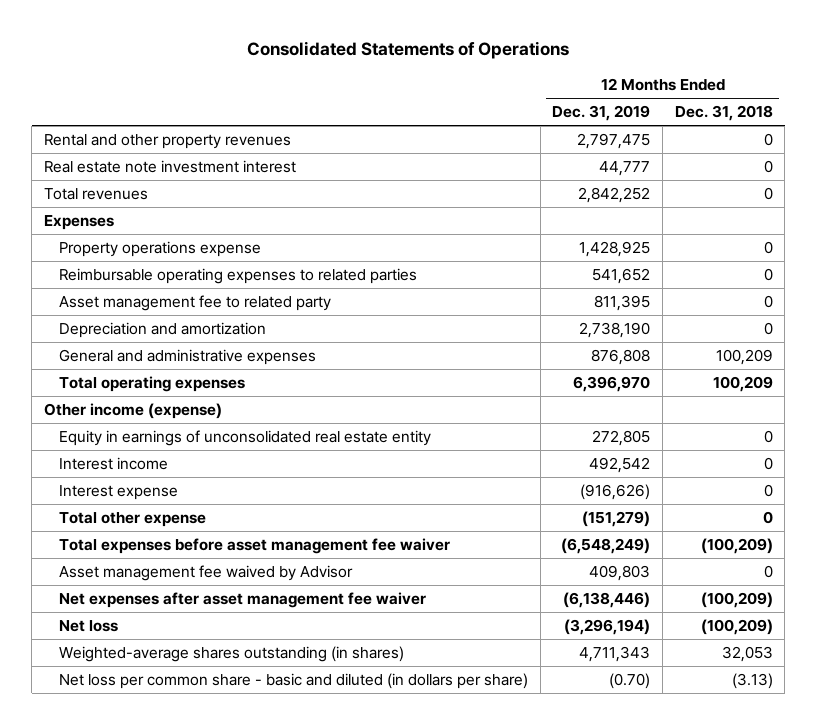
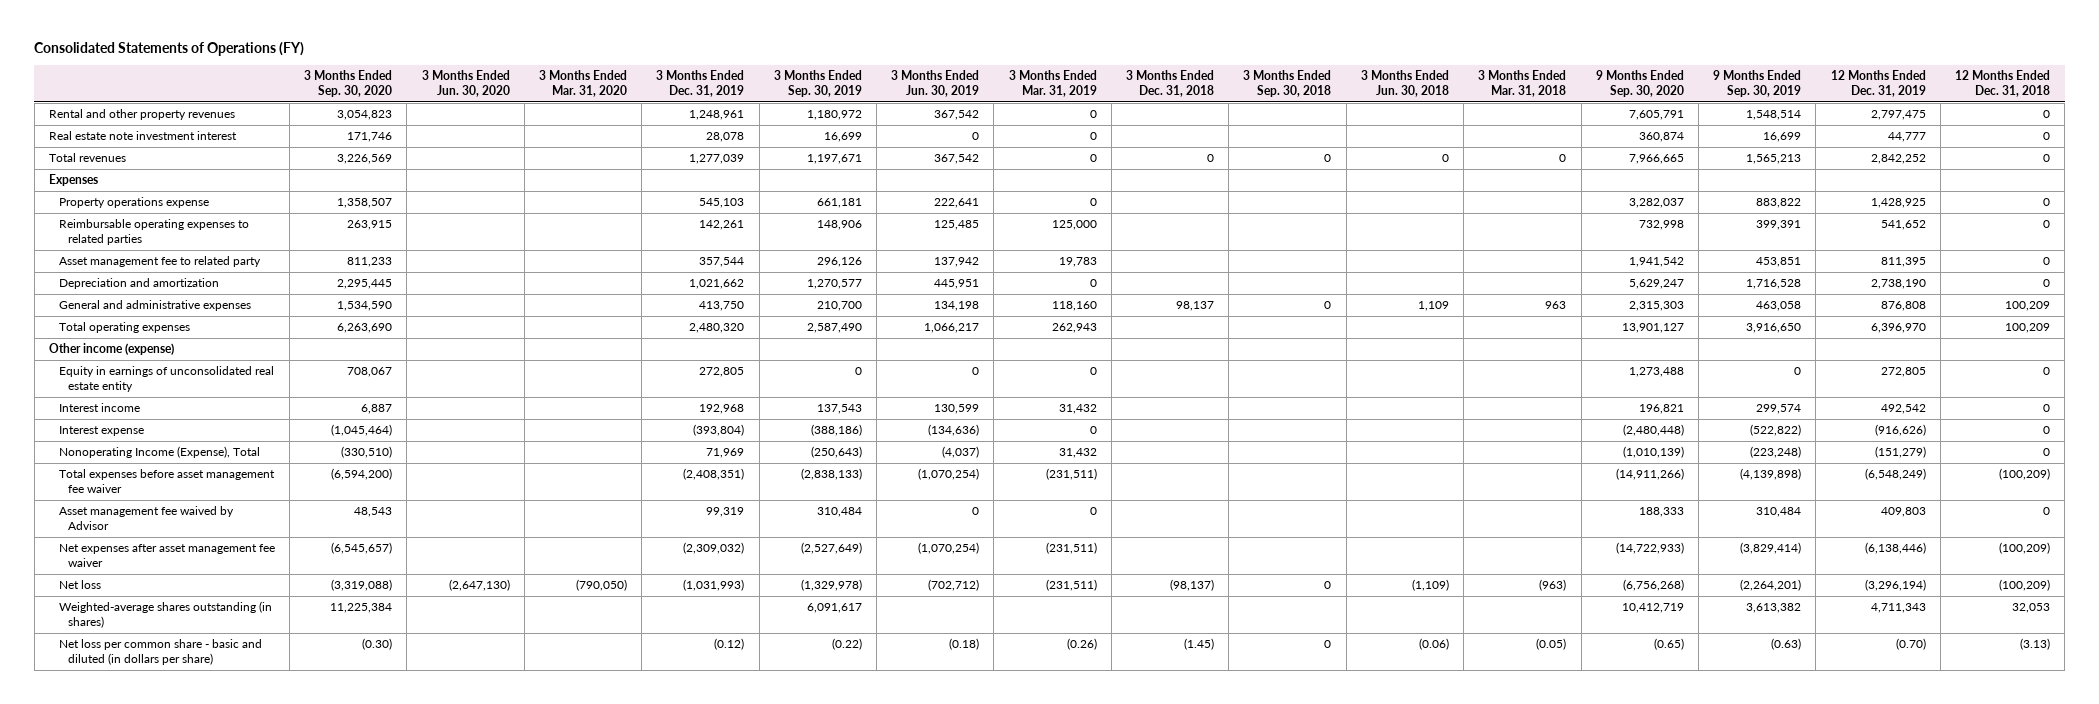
[247,41,570,60] Consolidated Statements of Operations -> [34,41,305,56] Consolidated Statements of Operations (FY)
none -> [304,69,393,97] 3 Months Ended Sep. 30, 2020
none -> [421,69,510,97] 3 Months Ended Jun. 30, 2020
none -> [538,69,627,97] 3 Months Ended Mar. 31, 2020
none -> [656,69,745,97] 3 Months Ended Dec. 31, 2019
none -> [773,69,862,97] 3 Months Ended Sep. 30, 2019
none -> [891,69,980,97] 3 Months Ended Jun. 30, 2019
none -> [1008,69,1097,97] 3 Months Ended Mar. 31, 2019
none -> [1126,69,1215,97] 3 Months Ended Dec. 31, 2018
none -> [1243,69,1332,97] 3 Months Ended Sep. 30, 2018
none -> [1360,69,1449,97] 3 Months Ended Jun. 30, 2018
none -> [1478,69,1567,97] 3 Months Ended Mar. 31, 2018
none -> [1595,69,1684,97] 9 Months Ended Sep. 30, 2020
none -> [1713,69,1802,97] 9 Months Ended Sep. 30, 2019
[58,512,206,528] Total other expense -> [58,446,260,459] Nonoperating Income (Expense), Total

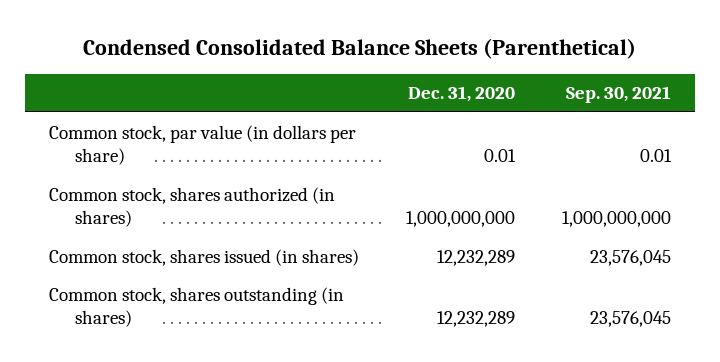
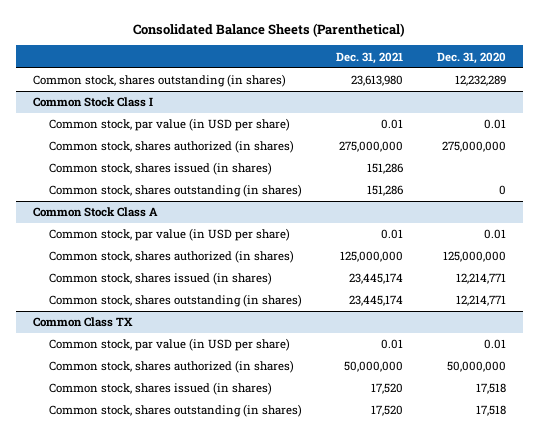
[82,37,636,59] Condensed Consolidated Balance Sheets (Parenthetical) -> [133,22,406,37] Consolidated Balance Sheets (Parenthetical)
[566,86,672,104] Sep. 30, 2021 -> none
none -> [336,51,404,64] Dec. 31, 2021
[48,124,356,166] Common stock, par value (in dollars per share) -> none
[48,186,335,228] Common stock, shares authorized (in shares) -> none
[48,248,359,266] Common stock, shares issued (in shares) -> none
none -> [32,97,153,108] Common Stock Class I
none -> [49,118,291,132] Common stock, par value (in USD per share)
none -> [49,140,295,154] Common stock, shares authorized (in shares)
none -> [49,162,273,176] Common stock, shares issued (in shares)
none -> [49,184,303,198] Common stock, shares outstanding (in shares)
none -> [32,207,158,218] Common Stock Class A
none -> [49,228,291,242] Common stock, par value (in USD per share)
none -> [49,250,295,264] Common stock, shares authorized (in shares)
none -> [49,272,273,286] Common stock, shares issued (in shares)
none -> [49,294,303,308] Common stock, shares outstanding (in shares)
none -> [32,317,133,328] Common Class TX
none -> [49,338,291,352] Common stock, par value (in USD per share)
none -> [49,360,295,374] Common stock, shares authorized (in shares)
none -> [49,382,273,396] Common stock, shares issued (in shares)
none -> [49,404,303,418] Common stock, shares outstanding (in shares)

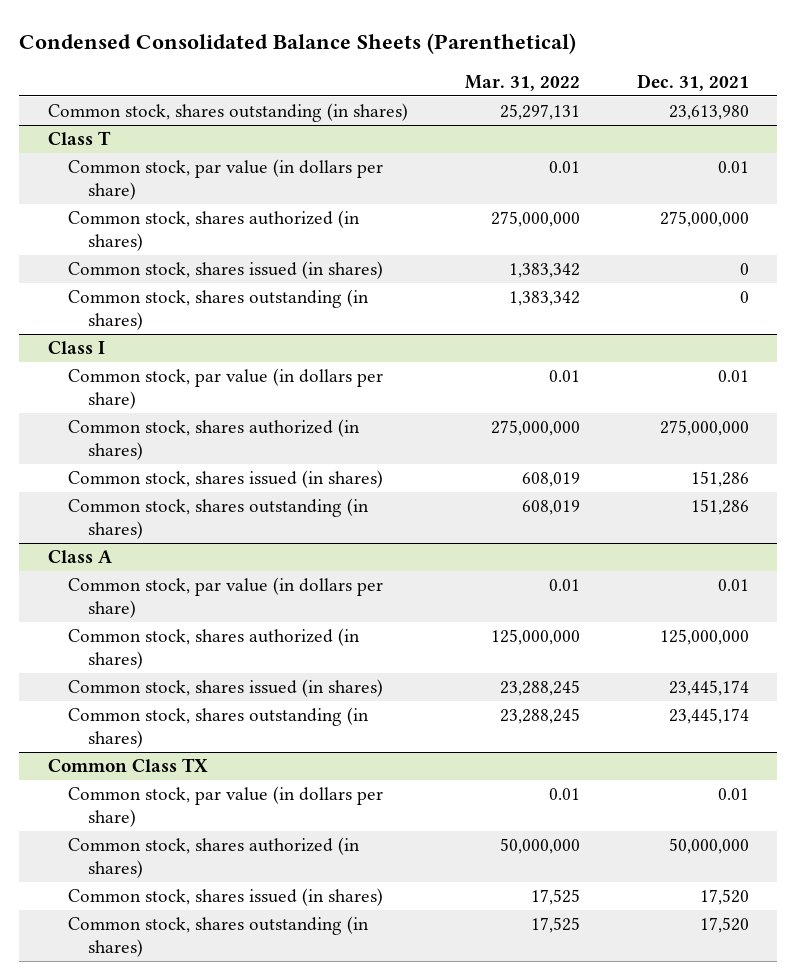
[133,22,406,37] Consolidated Balance Sheets (Parenthetical) -> [19,32,577,54] Condensed Consolidated Balance Sheets (Parenthetical)
[436,51,506,64] Dec. 31, 2020 -> none
none -> [464,74,580,91] Mar. 31, 2022
[32,97,153,108] Common Stock Class I -> none
none -> [47,131,111,146] Class T
[49,118,291,132] Common stock, par value (in USD per share) -> [67,159,383,201] Common stock, par value (in dollars per share)
none -> [67,261,383,280] Common stock, shares issued (in shares)
none -> [67,289,369,331] Common stock, shares outstanding (in shares)
none -> [47,341,105,355] Class I
none -> [67,368,383,410] Common stock, par value (in dollars per share)
none -> [67,419,360,461] Common stock, shares authorized (in shares)
[32,207,158,218] Common Stock Class A -> [47,550,112,564] Class A
[49,228,291,242] Common stock, par value (in USD per share) -> [67,577,383,619] Common stock, par value (in dollars per share)
[49,338,291,352] Common stock, par value (in USD per share) -> [67,786,383,828] Common stock, par value (in dollars per share)

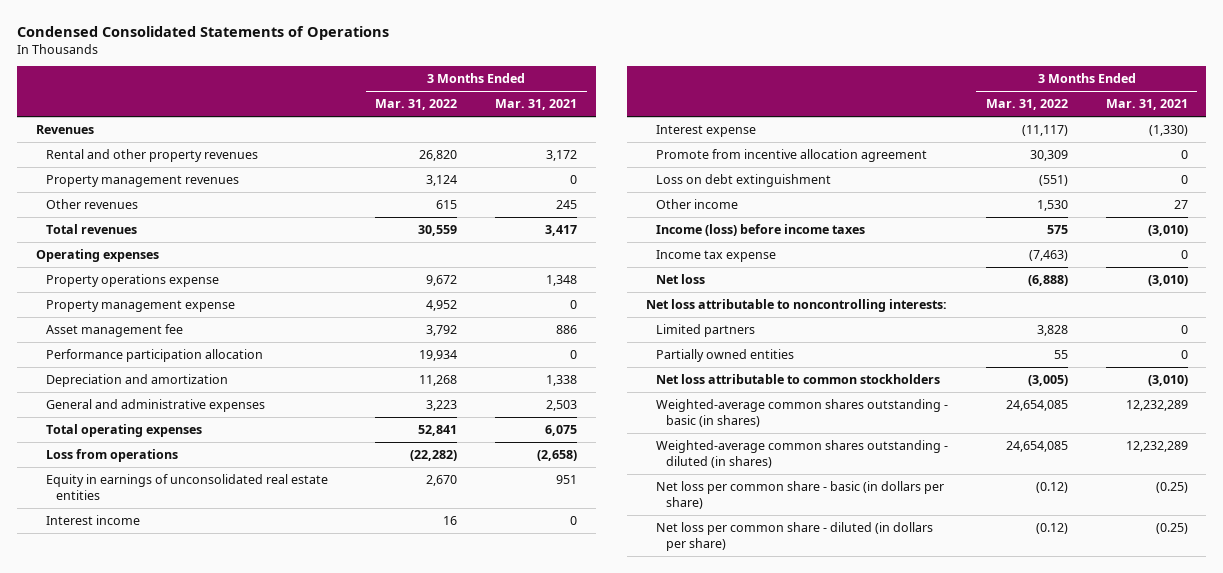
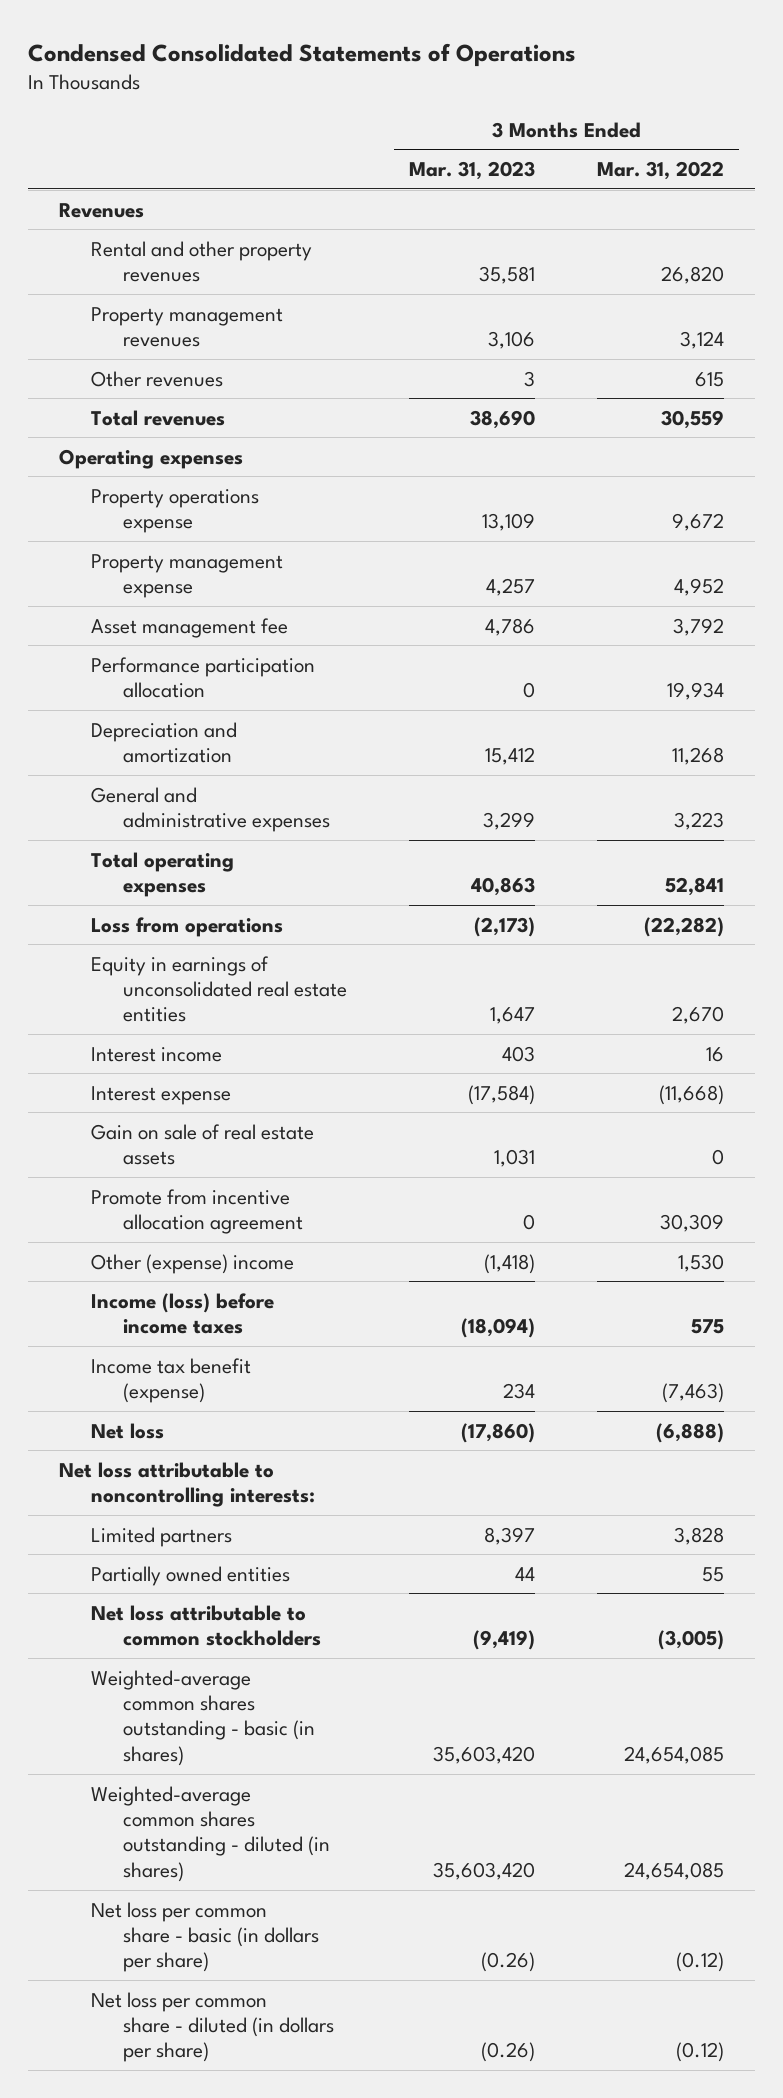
[495,99,578,111] Mar. 31, 2021 -> none
none -> [409,161,536,181] Mar. 31, 2023
[1021,125,1068,137] (11,117) -> [658,1084,724,1105] (11,668)
none -> [91,1123,315,1166] Gain on sale of real estate assets
[656,174,832,188] Loss on debt extinguishment -> none
[656,199,739,210] Other income -> [91,1253,295,1274] Other (expense) income
[656,250,777,263] Income tax expense -> [91,1357,252,1404] Income tax benefit (expense)

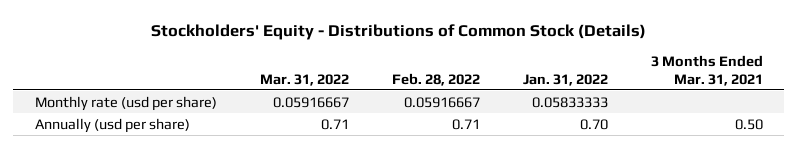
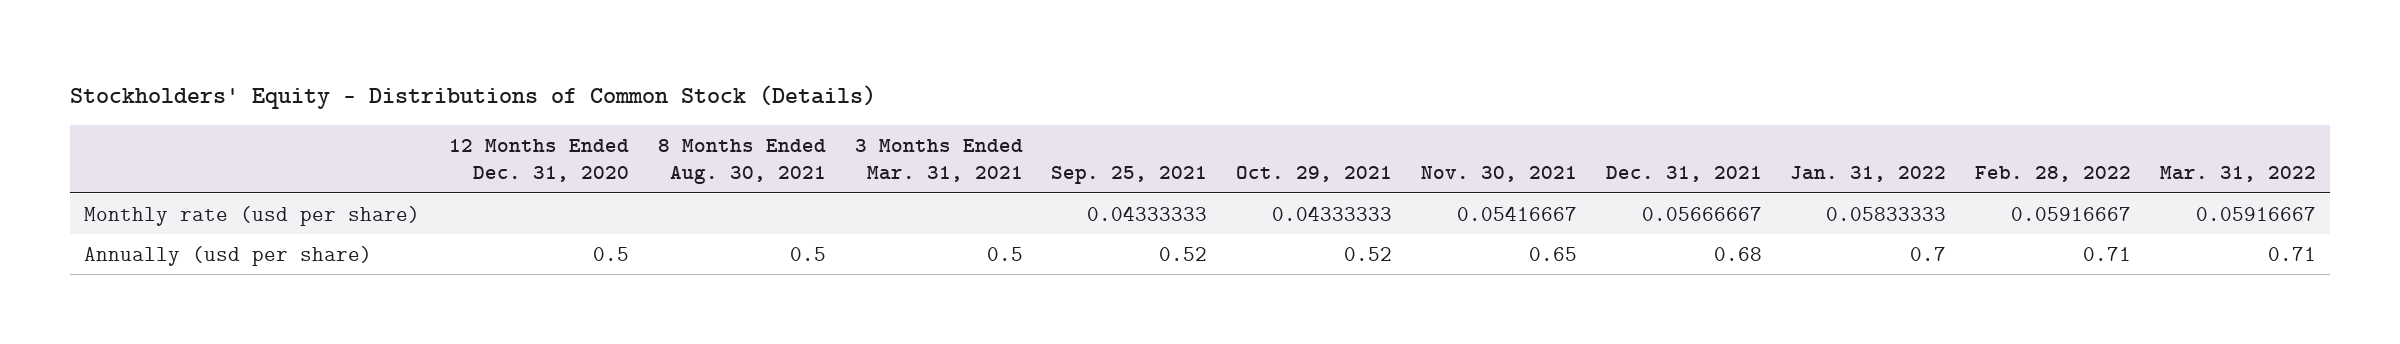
none -> [449,138,630,182] 12 Months Ended Dec. 31, 2020
none -> [657,138,826,184] 8 Months Ended Aug. 30, 2021
none -> [1051,165,1208,184] Sep. 25, 2021
none -> [1236,165,1393,182] Oct. 29, 2021
none -> [1420,165,1577,182] Nov. 30, 2021
none -> [1605,165,1762,182] Dec. 31, 2021
[579,118,608,130] 0.70 -> [1910,246,1947,261] 0.7
[734,118,763,130] 0.50 -> [986,246,1023,261] 0.5

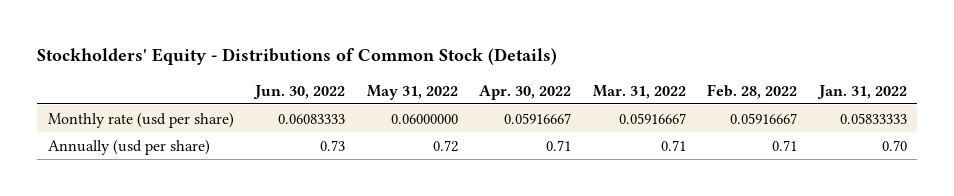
[449,138,630,182] 12 Months Ended Dec. 31, 2020 -> none
[657,138,826,184] 8 Months Ended Aug. 30, 2021 -> none
[854,138,1023,182] 3 Months Ended Mar. 31, 2021 -> none
[1051,165,1208,184] Sep. 25, 2021 -> none
[1236,165,1393,182] Oct. 29, 2021 -> none
[1420,165,1577,182] Nov. 30, 2021 -> none
[1605,165,1762,182] Dec. 31, 2021 -> none
none -> [253,84,346,99] Jun. 30, 2022
none -> [366,84,458,100] May 31, 2022
none -> [479,84,572,100] Apr. 30, 2022
[1910,246,1947,261] 0.7 -> [881,139,907,151] 0.70

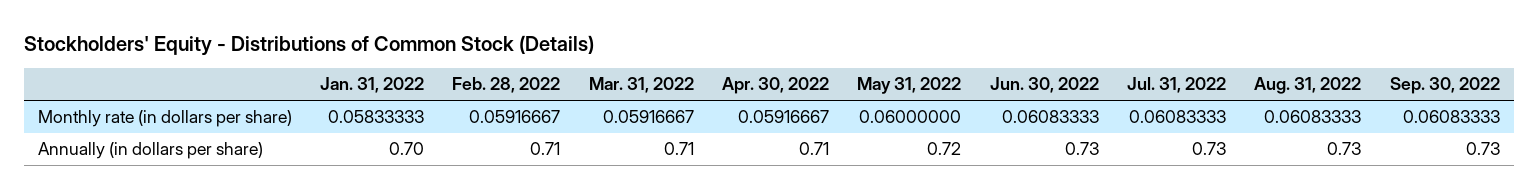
none -> [1126,77,1226,94] Jul. 31, 2022
none -> [1254,77,1362,95] Aug. 31, 2022
none -> [1389,77,1500,95] Sep. 30, 2022
[47,111,234,128] Monthly rate (usd per share) -> [37,110,292,128] Monthly rate (in dollars per share)
[47,138,210,155] Annually (usd per share) -> [37,142,263,160] Annually (in dollars per share)

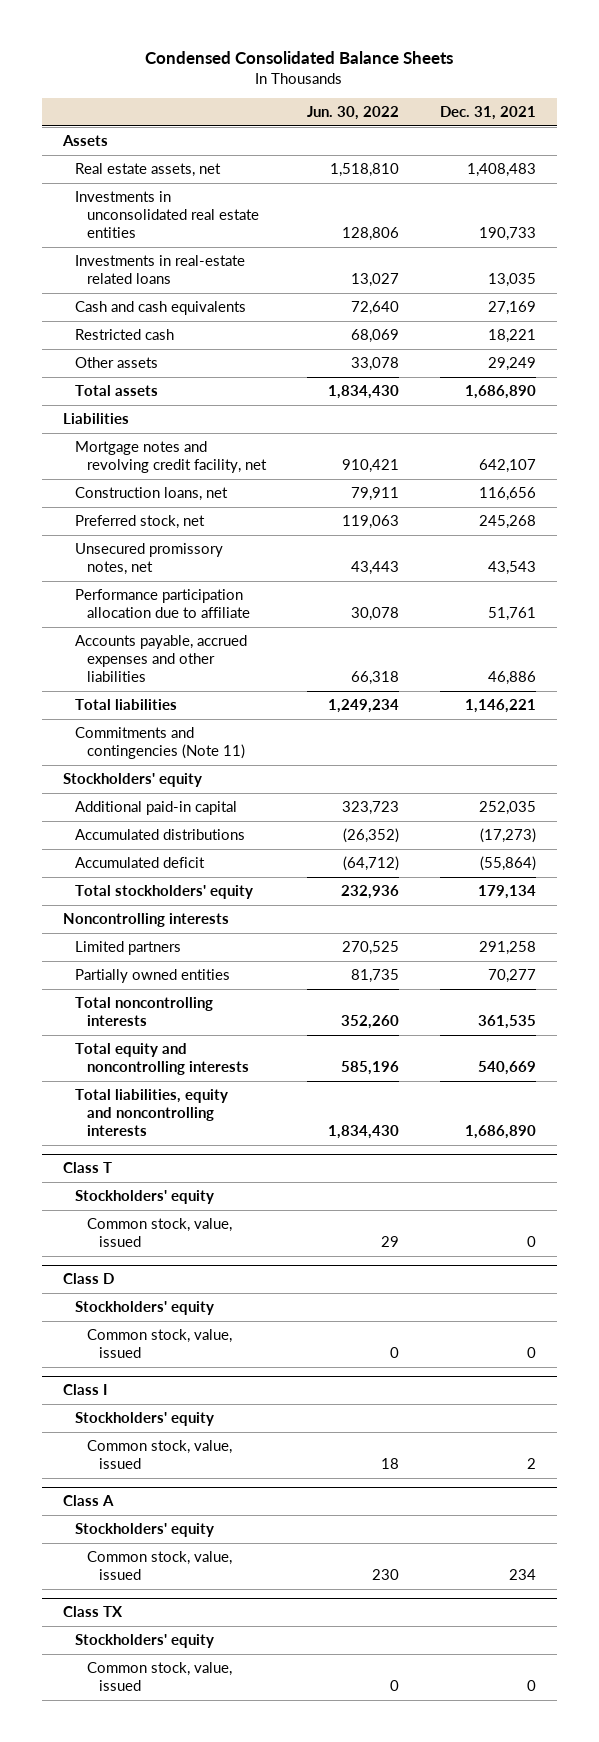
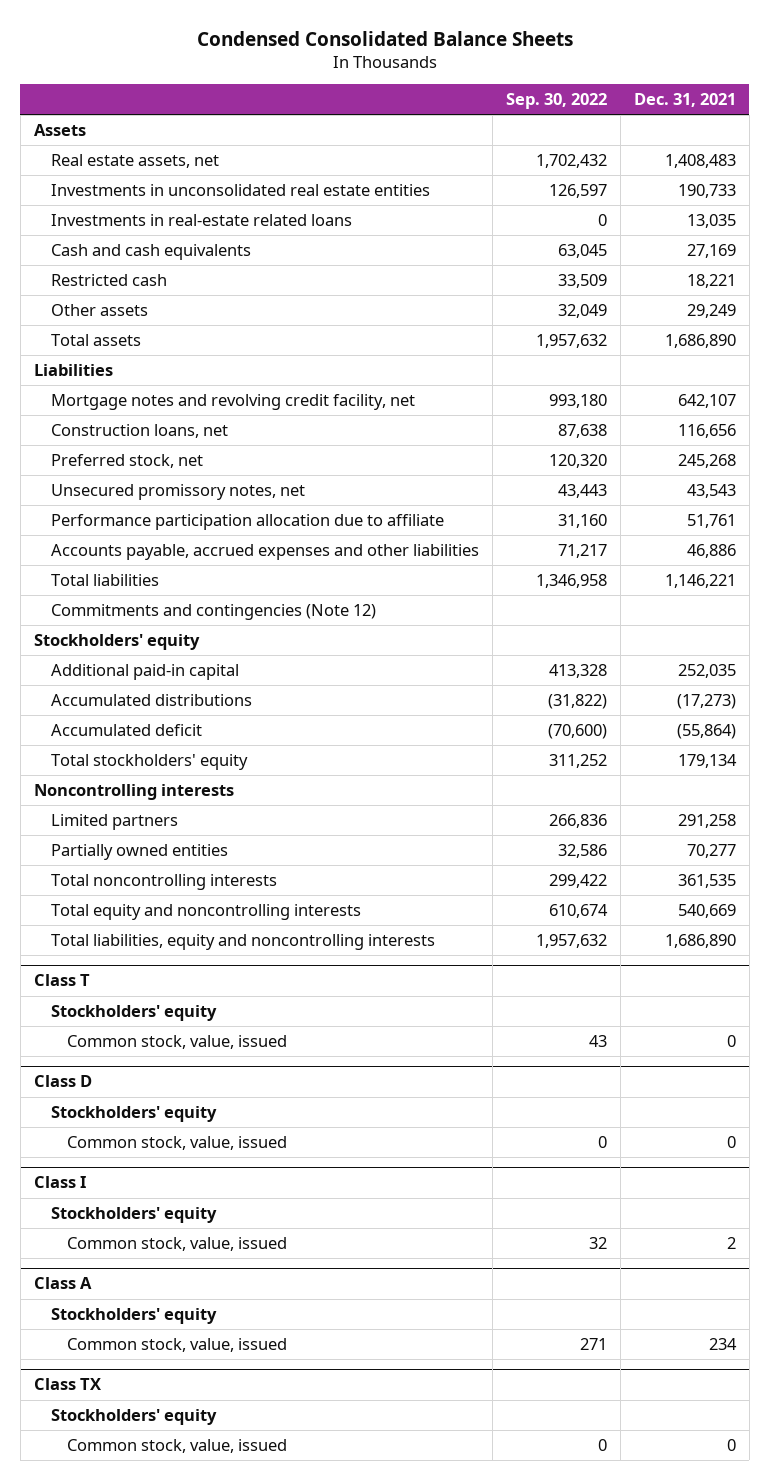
[306,106,399,121] Jun. 30, 2022 -> none
none -> [505,93,607,110] Sep. 30, 2022
[74,726,245,760] Commitments and contingencies (Note 11) -> [50,604,376,621] Commitments and contingencies (Note 12)

